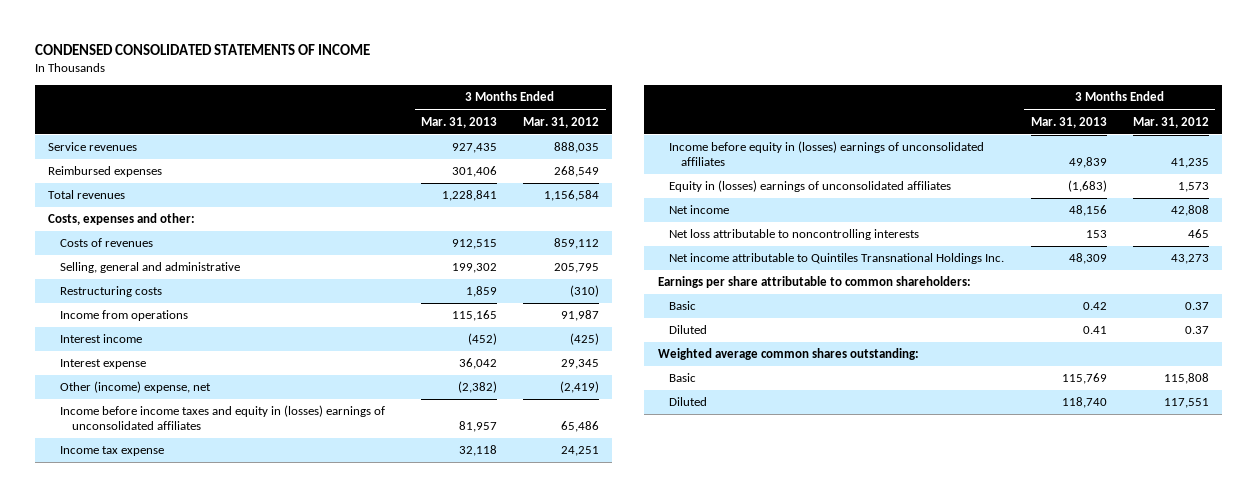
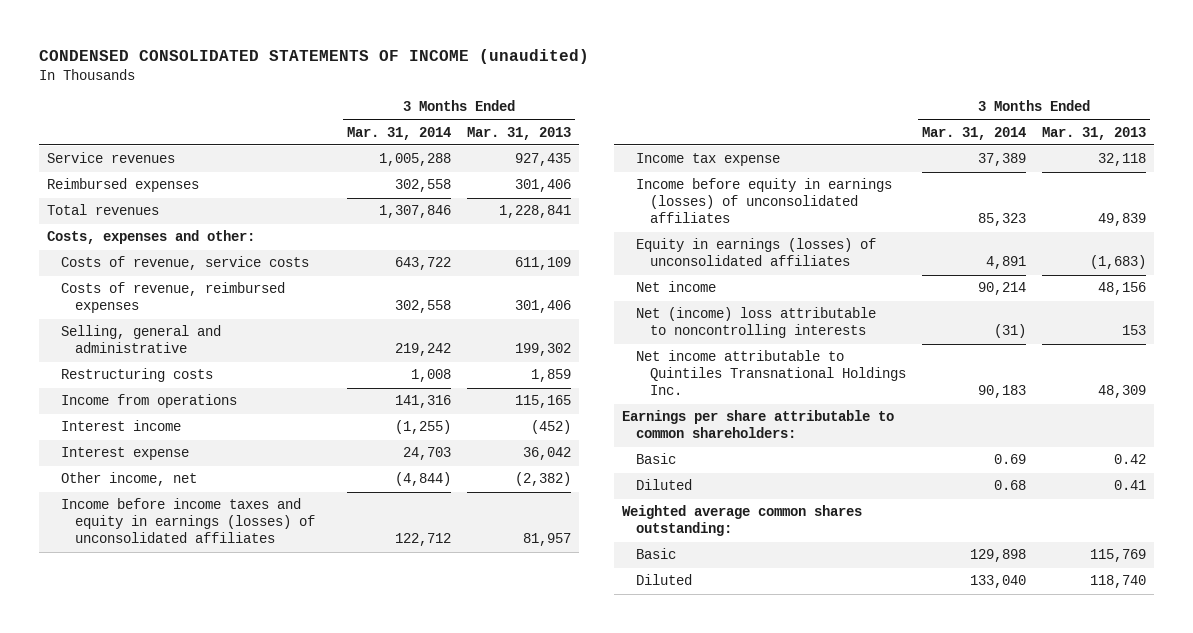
[34,43,370,55] CONDENSED CONSOLIDATED STATEMENTS OF INCOME -> [38,48,589,64] CONDENSED CONSOLIDATED STATEMENTS OF INCOME (unaudited)
[523,116,600,128] Mar. 31, 2012 -> none
none -> [347,126,452,140] Mar. 31, 2014
[59,238,153,248] Costs of revenues -> none
none -> [60,256,309,271] Costs of revenue, service costs
none -> [60,282,285,314] Costs of revenue, reimbursed expenses
[59,381,211,394] Other (income) expense, net -> [60,472,197,487] Other income, net
[59,405,385,431] Income before income taxes and equity in (losses) earnings of unconsolidated affiliates -> [60,498,316,544] Income before income taxes and equity in earnings (losses) of unconsolidated affiliates
[669,141,985,167] Income before equity in (losses) earnings of unconsolidated affiliates -> [636,178,893,224] Income before equity in earnings (losses) of unconsolidated affiliates
[669,180,952,193] Equity in (losses) earnings of unconsolidated affiliates -> [636,238,877,267] Equity in earnings (losses) of unconsolidated affiliates
[669,229,920,241] Net loss attributable to noncontrolling interests -> [636,307,877,339] Net (income) loss attributable to noncontrolling interests

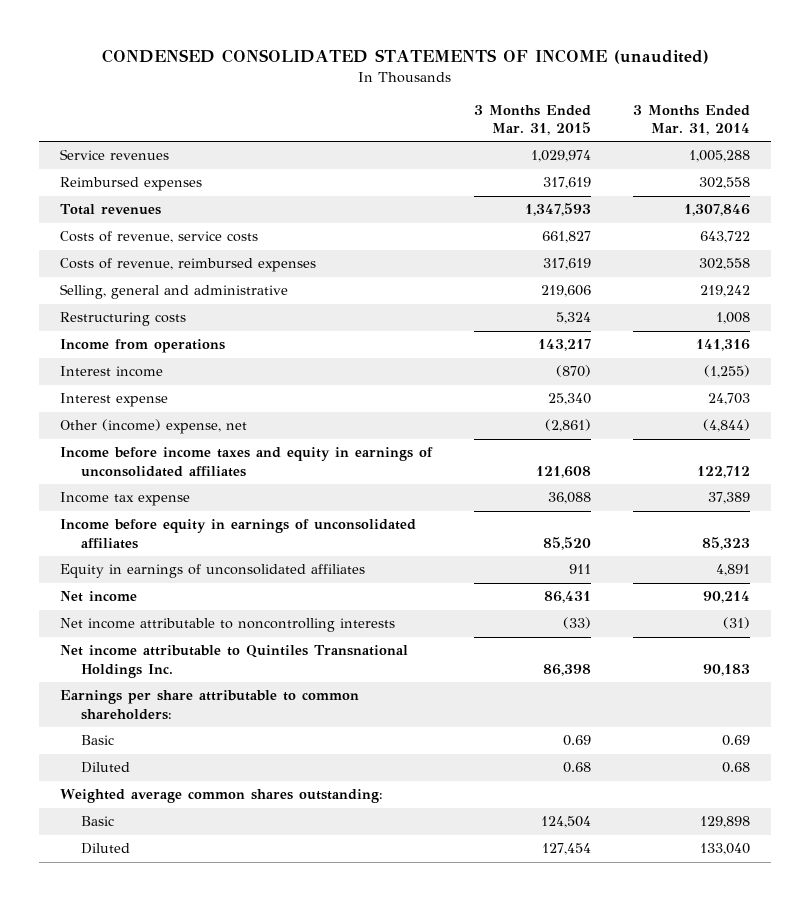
[466,126,571,140] Mar. 31, 2013 -> none
none -> [473,104,591,135] 3 Months Ended Mar. 31, 2015
[46,230,255,245] Costs, expenses and other: -> none
[60,472,197,487] Other income, net -> [60,419,248,435] Other (income) expense, net
[60,498,316,544] Income before income taxes and equity in earnings (losses) of unconsolidated affiliates -> [60,447,434,477] Income before income taxes and equity in earnings of unconsolidated affiliates
[636,178,893,224] Income before equity in earnings (losses) of unconsolidated affiliates -> [60,519,417,549] Income before equity in earnings of unconsolidated affiliates
[636,238,877,267] Equity in earnings (losses) of unconsolidated affiliates -> [60,564,366,579] Equity in earnings of unconsolidated affiliates
[636,307,877,339] Net (income) loss attributable to noncontrolling interests -> [60,618,396,633] Net income attributable to noncontrolling interests

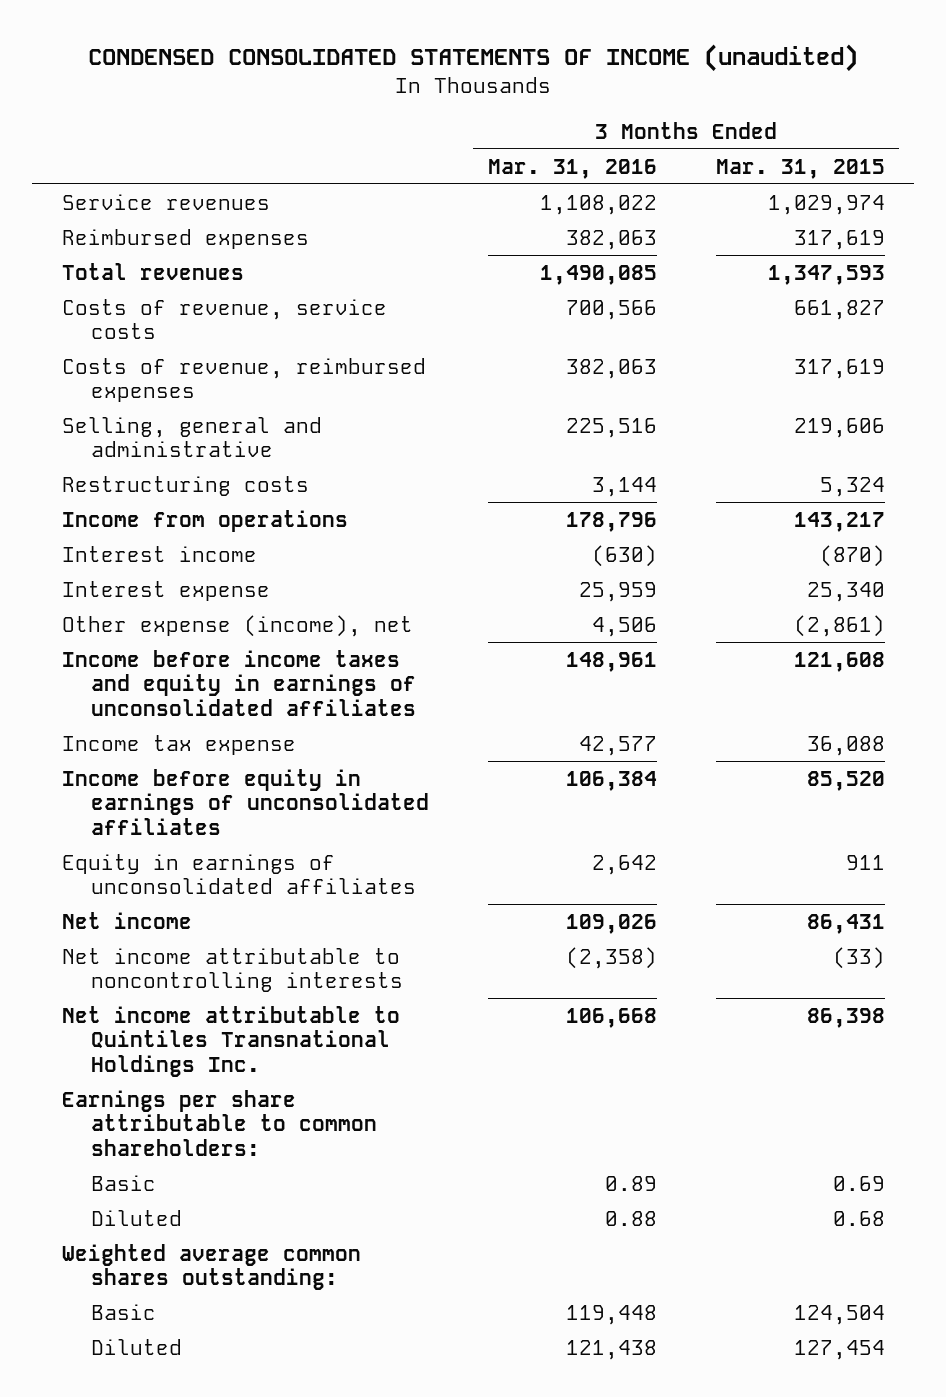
[632,104,750,135] 3 Months Ended Mar. 31, 2014 -> none
none -> [488,158,658,179] Mar. 31, 2016
[60,419,248,435] Other (income) expense, net -> [61,614,413,637] Other expense (income), net

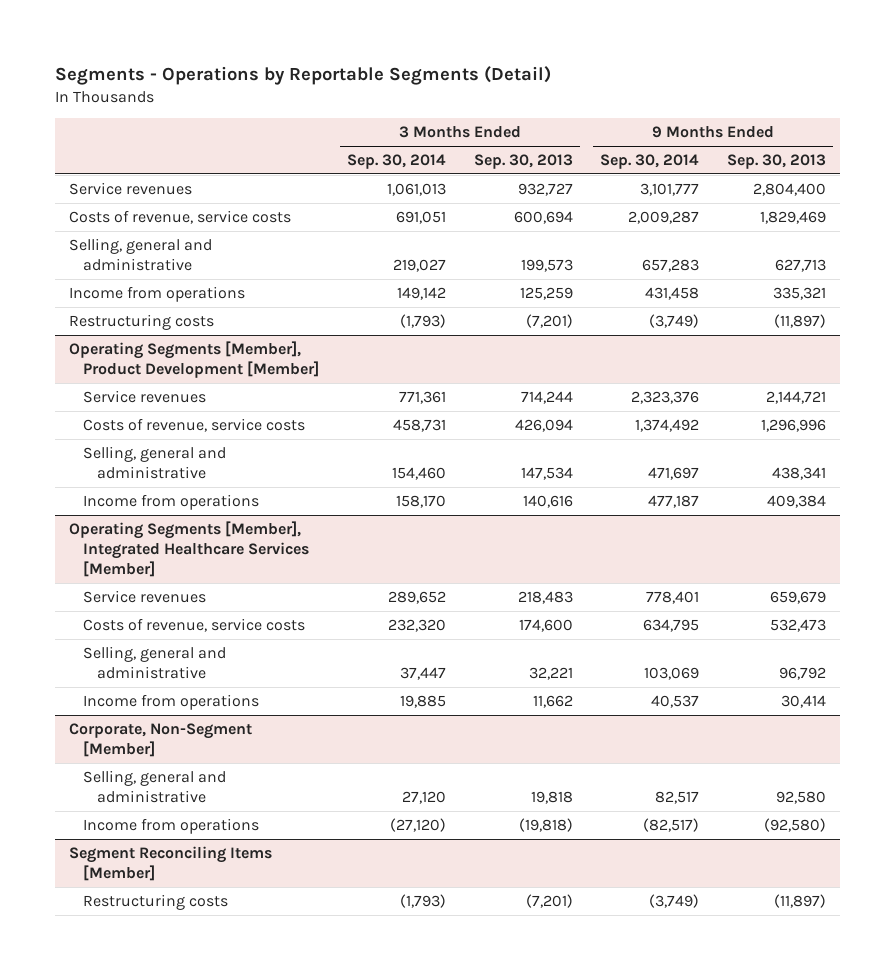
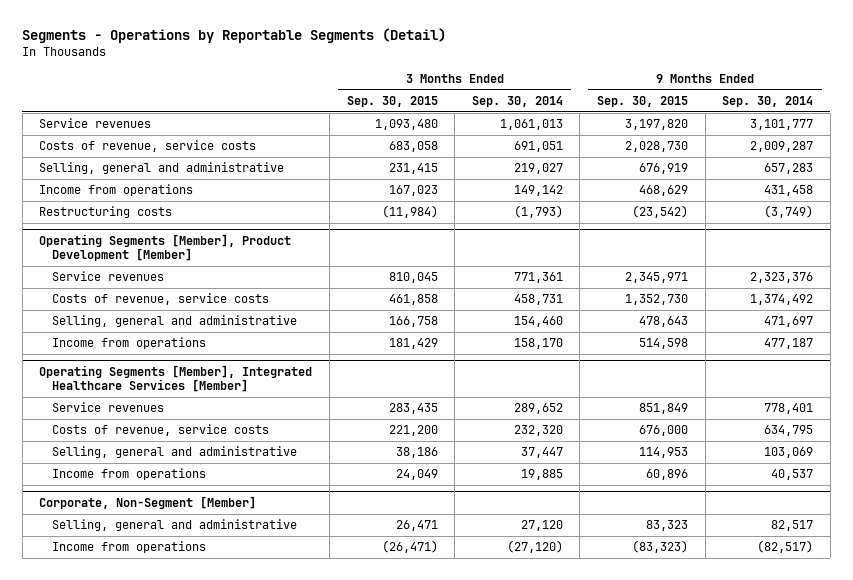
[473,154,573,170] Sep. 30, 2013 -> none
[727,154,827,170] Sep. 30, 2013 -> none
none -> [346,96,438,108] Sep. 30, 2015
none -> [596,96,688,108] Sep. 30, 2015
[69,845,273,882] Segment Reconciling Items [Member] -> none
[83,893,229,910] Restructuring costs -> none

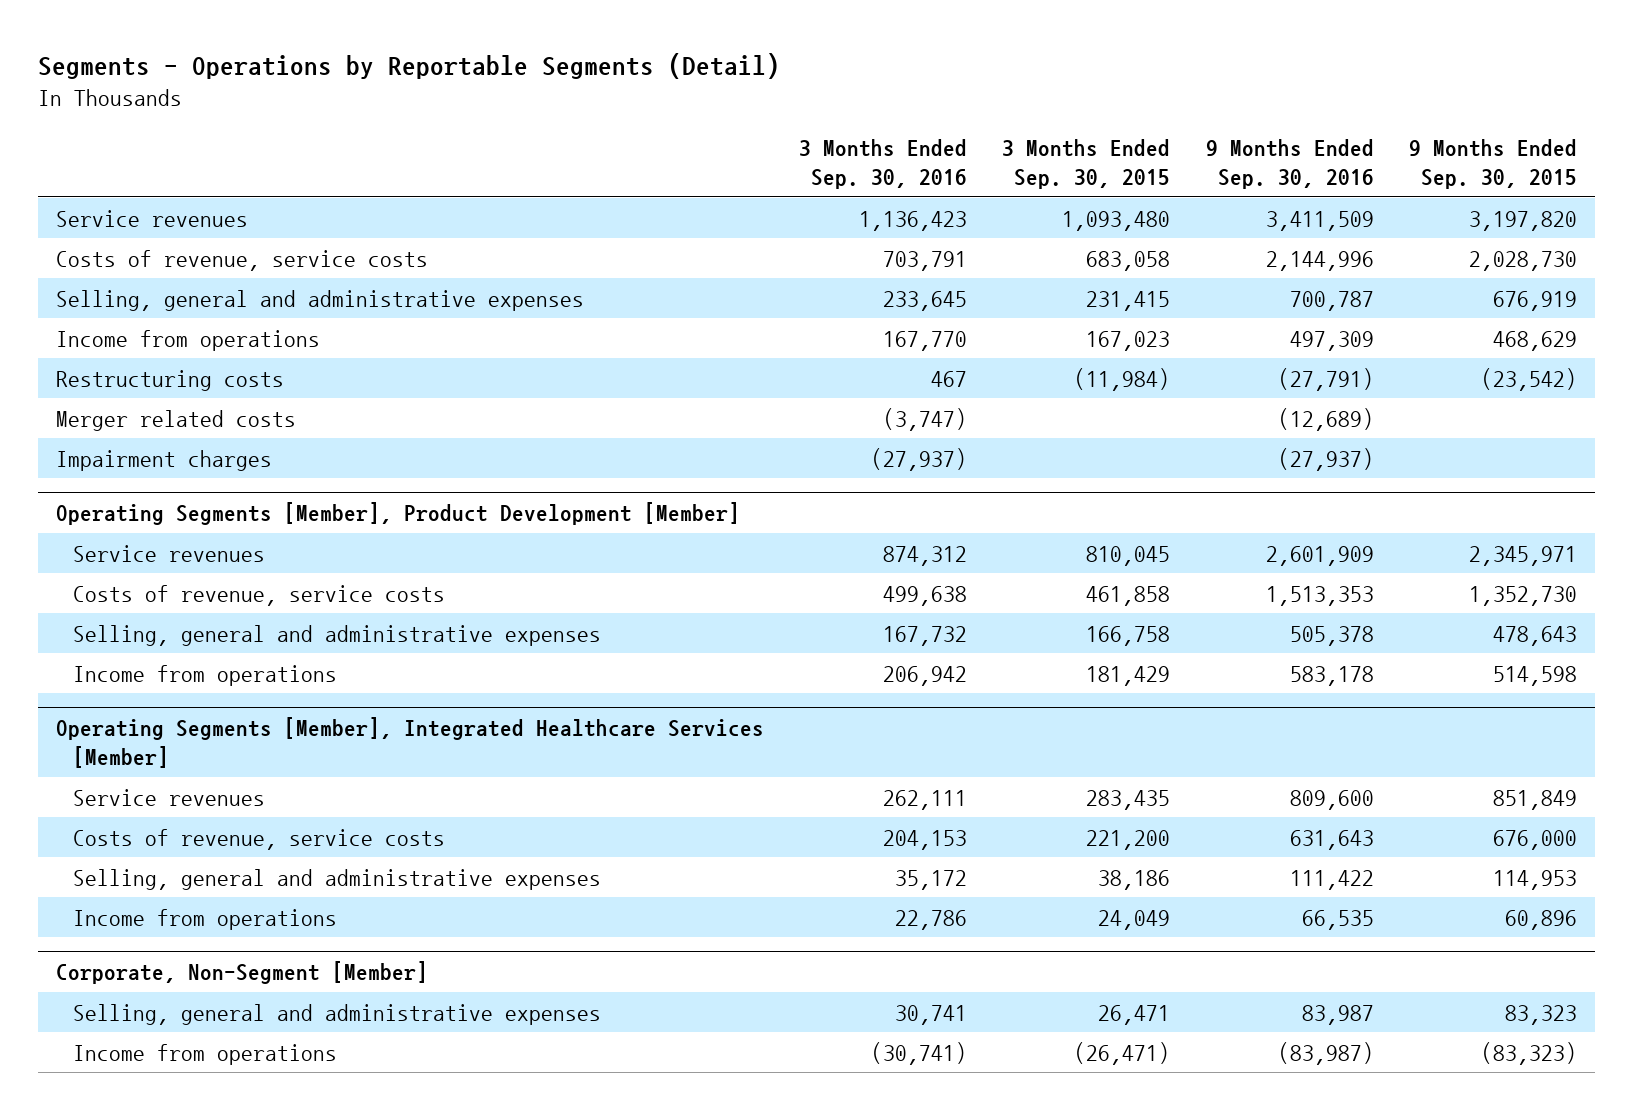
[471,96,563,108] Sep. 30, 2014 -> none
[722,96,814,108] Sep. 30, 2014 -> none
none -> [798,139,967,189] 3 Months Ended Sep. 30, 2016
none -> [1205,139,1374,189] 9 Months Ended Sep. 30, 2016
[39,162,285,175] Selling, general and administrative -> [55,289,584,311] Selling, general and administrative expenses
none -> [55,409,296,431] Merger related costs
none -> [55,449,272,471] Impairment charges
[52,315,298,328] Selling, general and administrative -> [73,624,602,646] Selling, general and administrative expenses
[52,446,298,459] Selling, general and administrative -> [73,868,602,890] Selling, general and administrative expenses
[52,519,298,532] Selling, general and administrative -> [73,1003,602,1025] Selling, general and administrative expenses

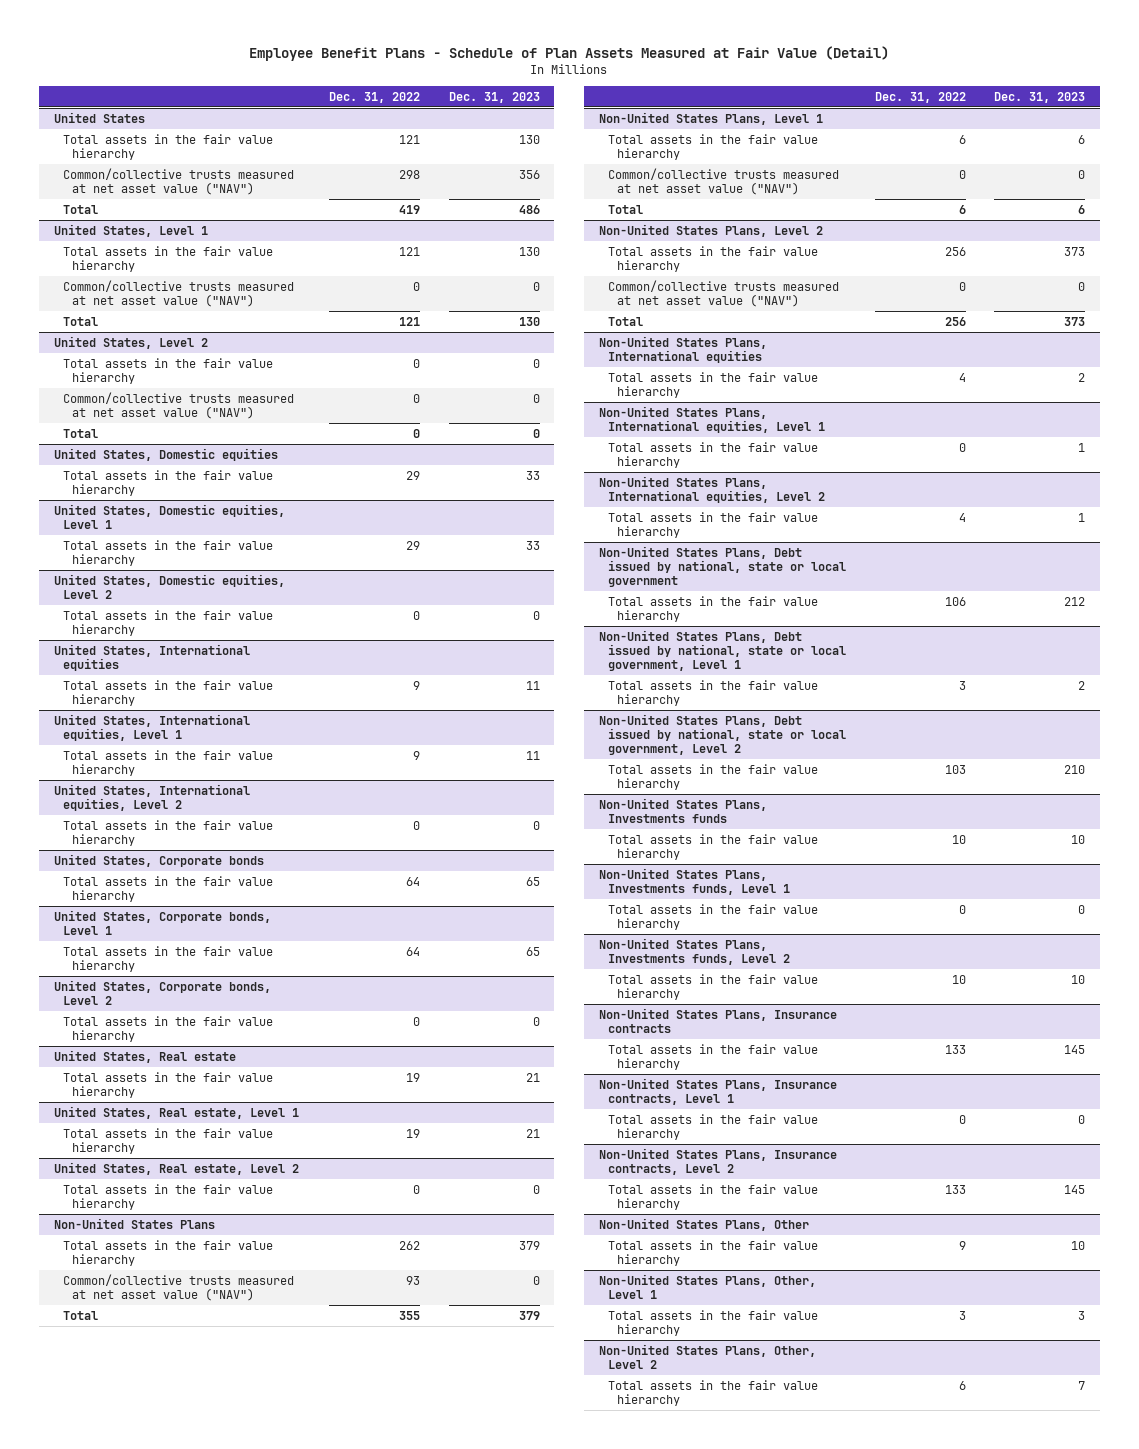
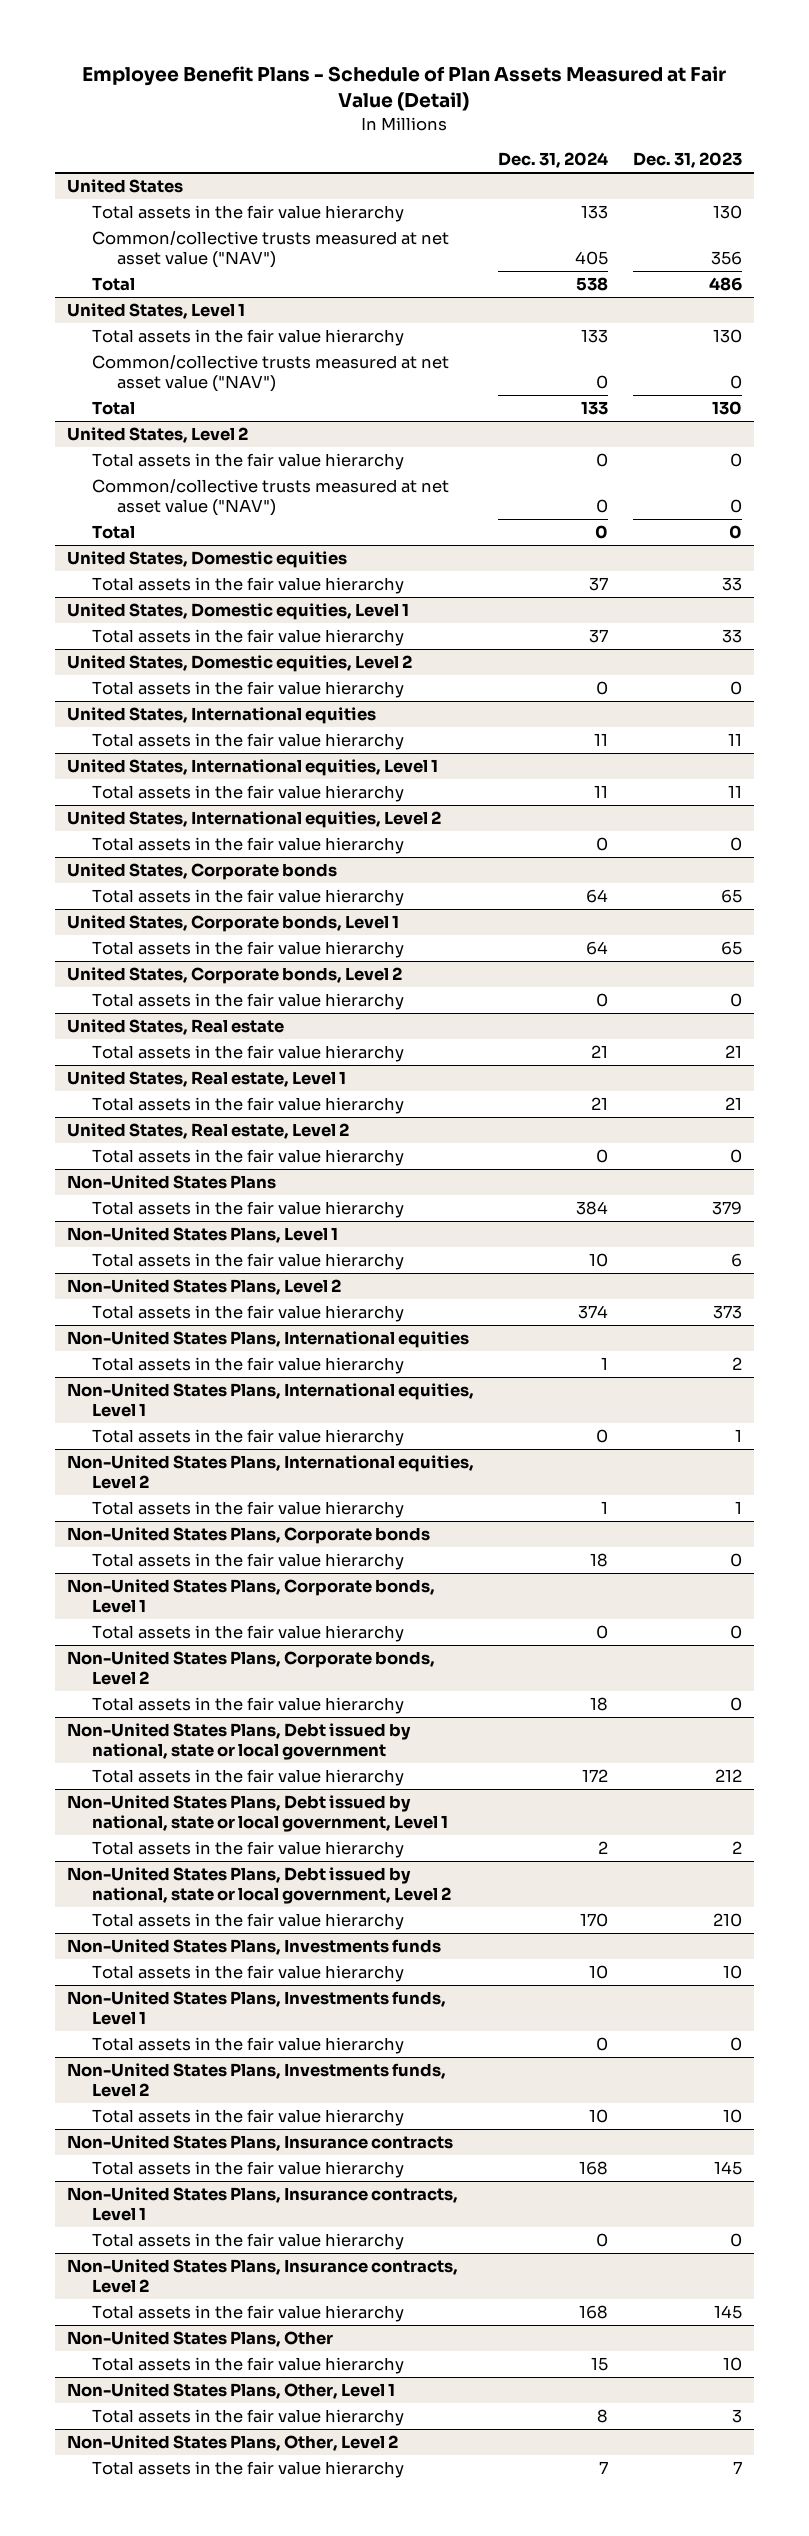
[329,91,421,103] Dec. 31, 2022 -> none
none -> [498,152,609,169] Dec. 31, 2024
[62,1273,294,1301] Common/collective trusts measured at net asset value ("NAV") -> none
[62,1310,98,1320] Total -> none
[607,167,839,195] Common/collective trusts measured at net asset value ("NAV") -> none
[607,204,643,214] Total -> none
[607,279,839,307] Common/collective trusts measured at net asset value ("NAV") -> none
[607,316,643,326] Total -> none
none -> [67,1527,431,1545] Non-United States Plans, Corporate bonds
none -> [91,1553,404,1571] Total assets in the fair value hierarchy
none -> [67,1579,436,1613] Non-United States Plans, Corporate bonds, Level 1
none -> [91,1625,404,1643] Total assets in the fair value hierarchy
none -> [67,1651,436,1685] Non-United States Plans, Corporate bonds, Level 2
none -> [91,1697,404,1715] Total assets in the fair value hierarchy

